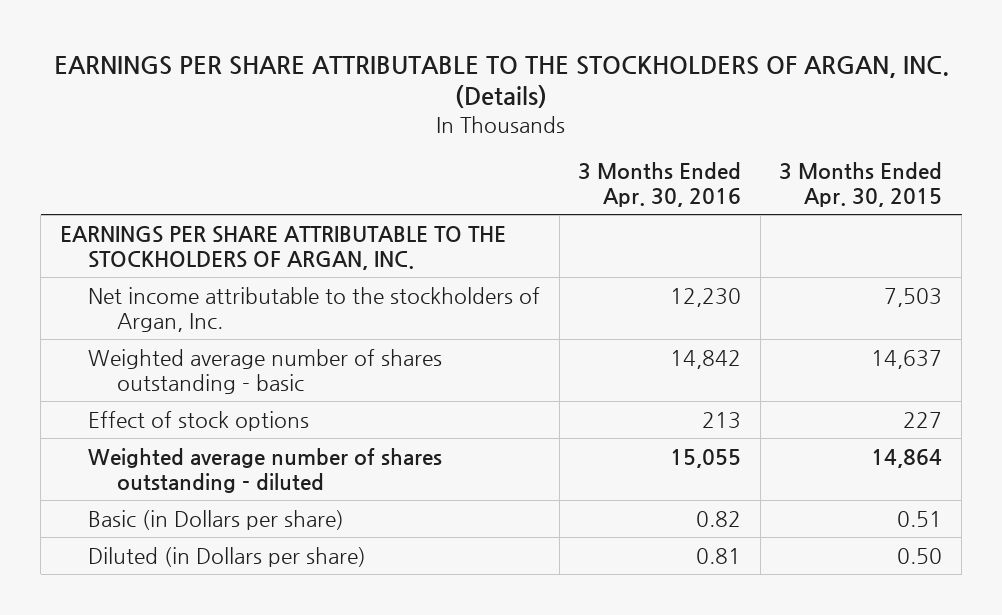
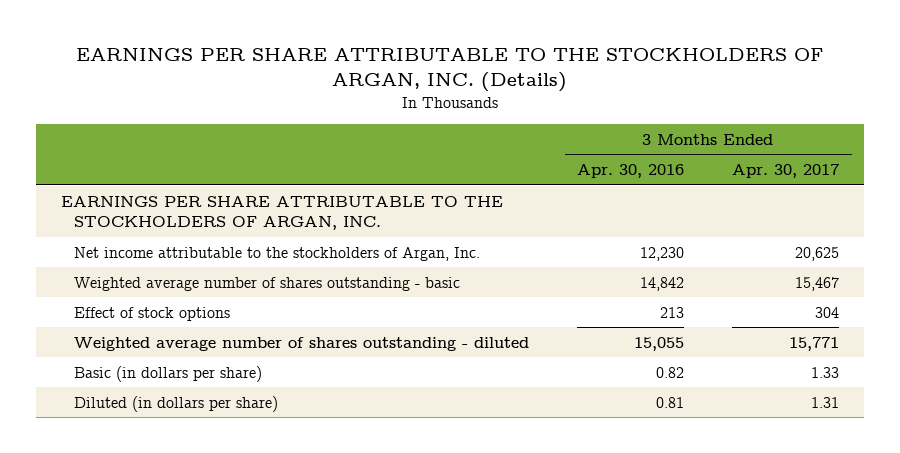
[779,161,943,207] 3 Months Ended Apr. 30, 2015 -> none
none -> [732,164,840,179] Apr. 30, 2017
[88,509,345,530] Basic (in Dollars per share) -> [74,365,263,382] Basic (in dollars per share)
[88,546,367,567] Diluted (in Dollars per share) -> [74,395,279,412] Diluted (in dollars per share)

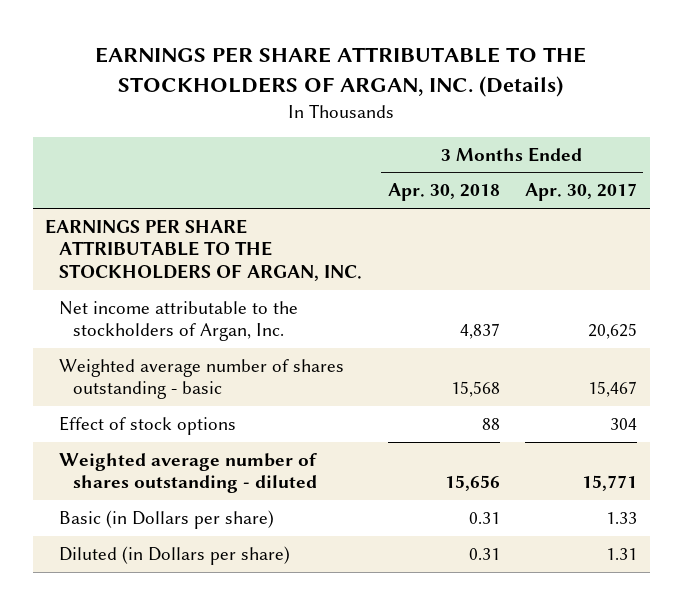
[577,164,685,179] Apr. 30, 2016 -> none
none -> [387,183,500,202] Apr. 30, 2018
[74,365,263,382] Basic (in dollars per share) -> [59,510,275,530] Basic (in Dollars per share)
[74,395,279,412] Diluted (in dollars per share) -> [59,546,291,566] Diluted (in Dollars per share)

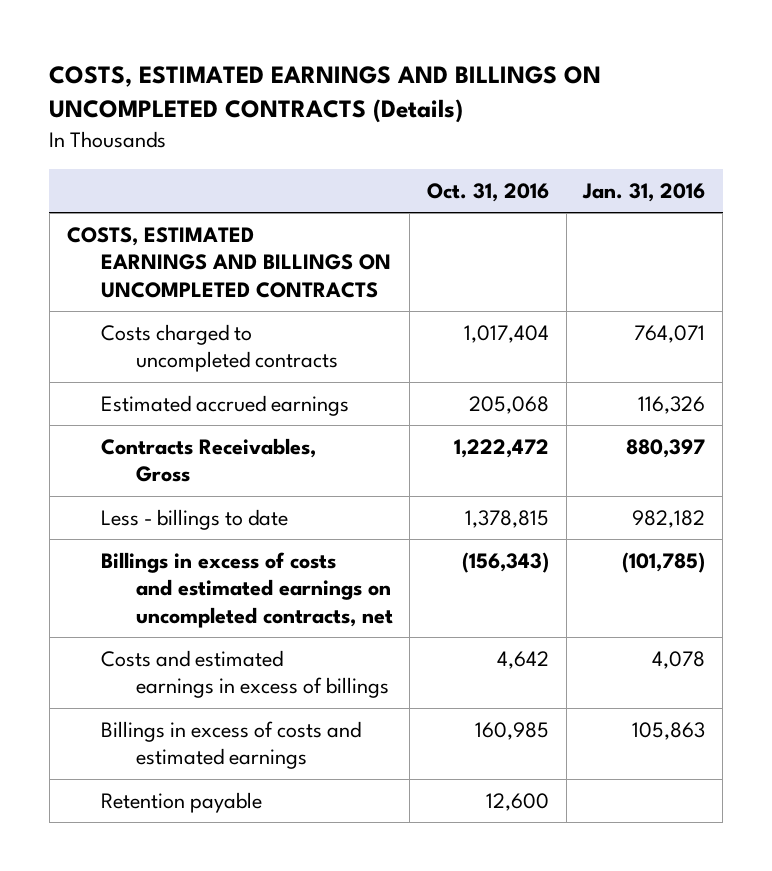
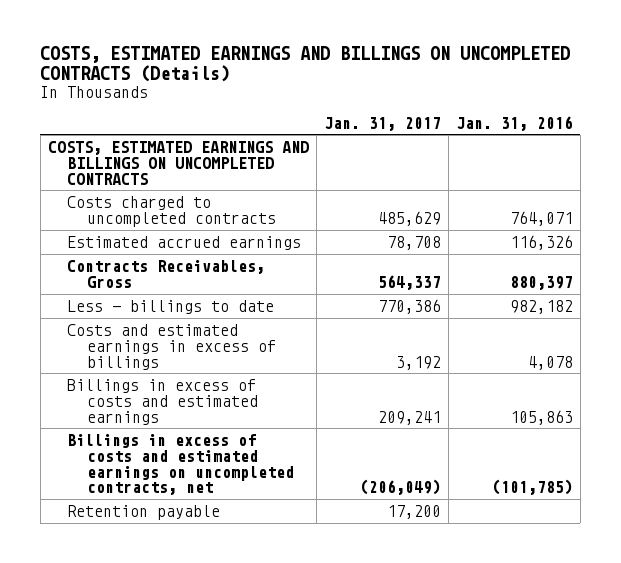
[427,182,550,202] Oct. 31, 2016 -> none
none -> [323,116,441,131] Jan. 31, 2017
[101,551,393,628] Billings in excess of costs and estimated earnings on uncompleted contracts, net -> [67,433,294,496] Billings in excess of costs and estimated earnings on uncompleted contracts, net

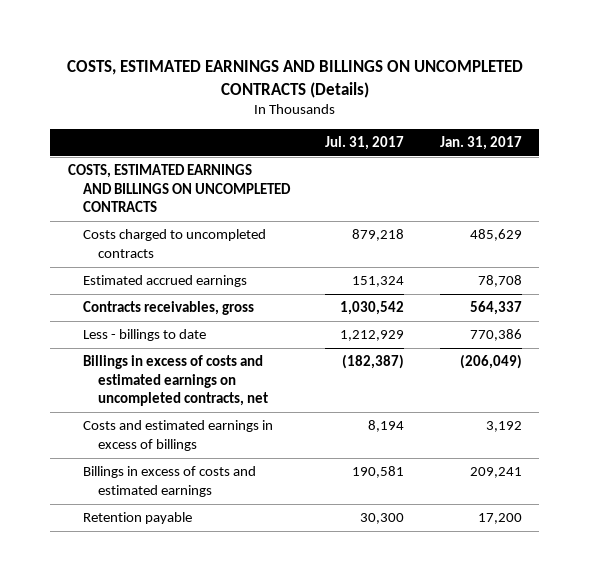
[455,115,573,131] Jan. 31, 2016 -> none
none -> [325,135,405,150] Jul. 31, 2017
[67,259,266,288] Contracts Receivables, Gross -> [82,301,254,316] Contracts receivables, gross
[67,433,294,496] Billings in excess of costs and estimated earnings on uncompleted contracts, net -> [82,355,268,407] Billings in excess of costs and estimated earnings on uncompleted contracts, net

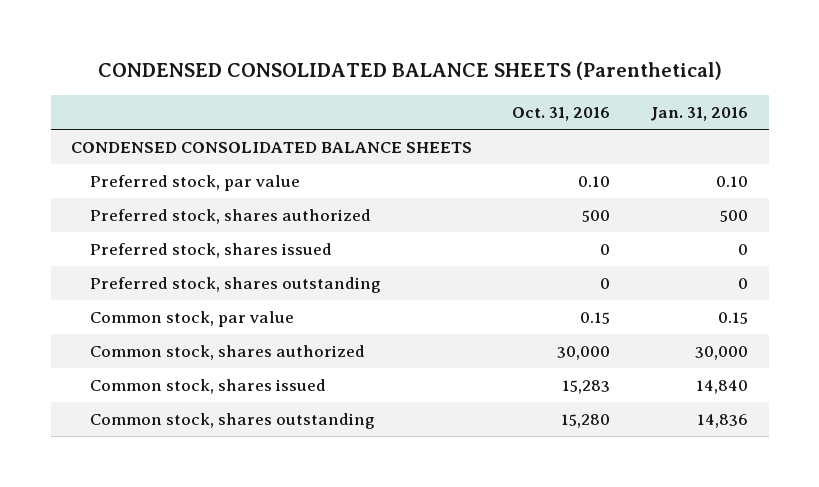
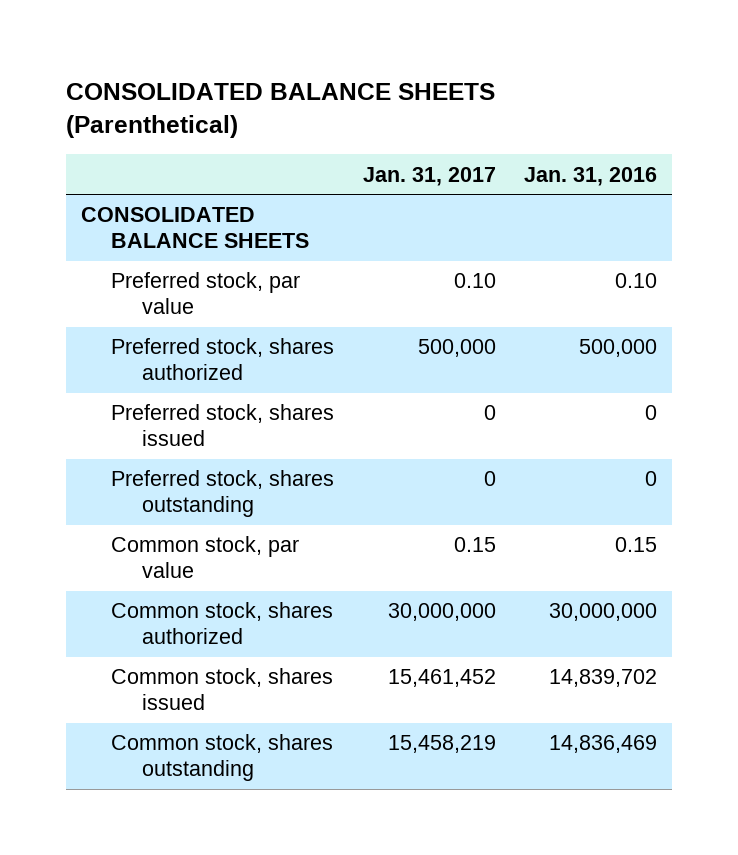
[97,61,722,81] CONDENSED CONSOLIDATED BALANCE SHEETS (Parenthetical) -> [66,82,496,138] CONSOLIDATED BALANCE SHEETS (Parenthetical)
[512,106,611,121] Oct. 31, 2016 -> none
none -> [362,166,496,186] Jan. 31, 2017
[70,142,472,154] CONDENSED CONSOLIDATED BALANCE SHEETS -> [80,207,310,249] CONSOLIDATED BALANCE SHEETS
[720,210,749,223] 500 -> [579,339,658,358] 500,000
[695,346,749,361] 30,000 -> [549,603,658,622] 30,000,000
[696,380,749,395] 14,840 -> [549,669,658,688] 14,839,702
[697,414,749,429] 14,836 -> [549,735,658,754] 14,836,469

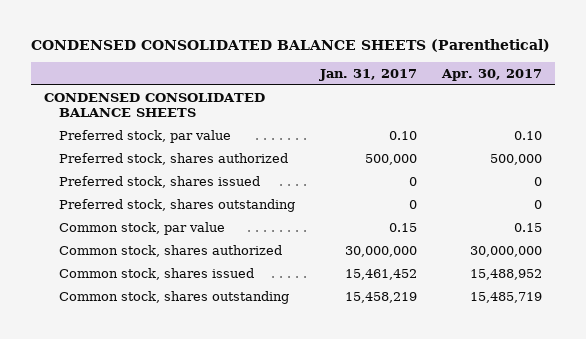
[66,82,496,138] CONSOLIDATED BALANCE SHEETS (Parenthetical) -> [30,38,550,52] CONDENSED CONSOLIDATED BALANCE SHEETS (Parenthetical)
[524,166,658,186] Jan. 31, 2016 -> none
none -> [441,69,543,82] Apr. 30, 2017
[80,207,310,249] CONSOLIDATED BALANCE SHEETS -> [43,92,265,117] CONDENSED CONSOLIDATED BALANCE SHEETS

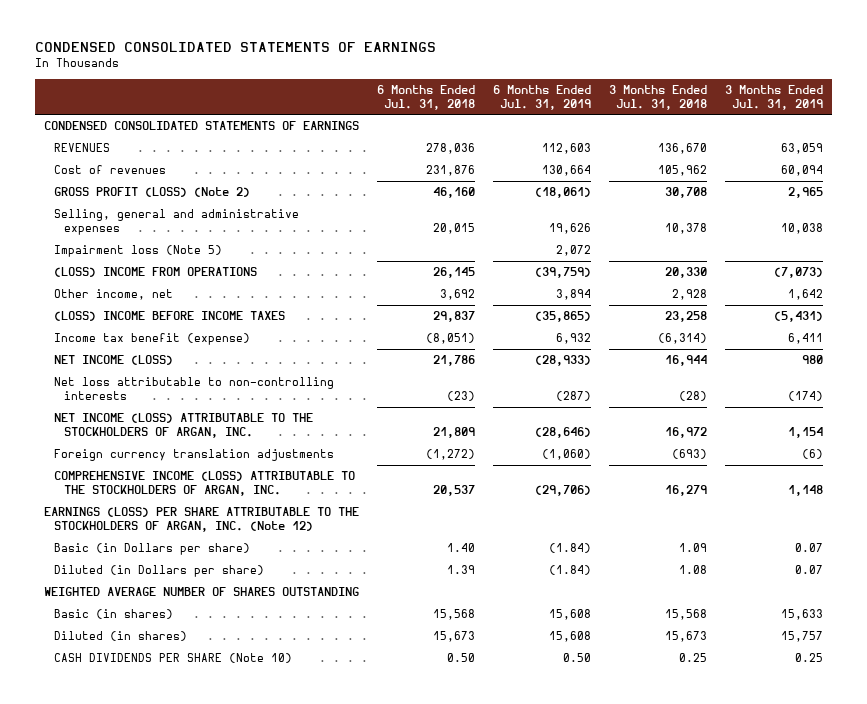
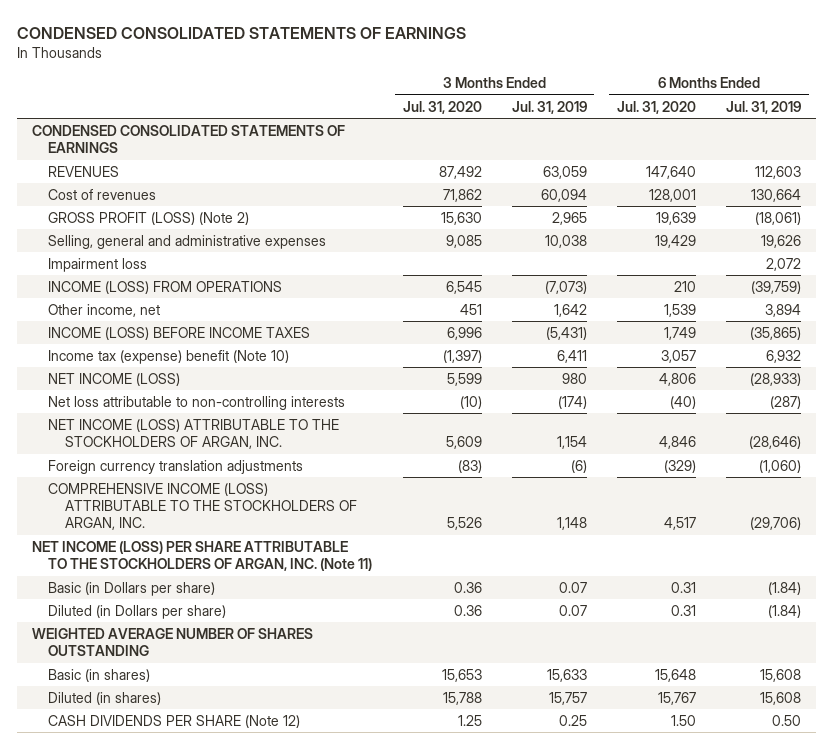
[376,84,475,110] 6 Months Ended Jul. 31, 2018 -> none
[608,84,707,110] 3 Months Ended Jul. 31, 2018 -> none
none -> [402,100,482,114] Jul. 31, 2020
none -> [616,100,696,114] Jul. 31, 2020
[54,245,223,258] Impairment loss (Note 5) -> [48,257,148,272] Impairment loss
[54,267,258,278] (LOSS) INCOME FROM OPERATIONS -> [48,280,283,294] INCOME (LOSS) FROM OPERATIONS
[54,311,286,322] (LOSS) INCOME BEFORE INCOME TAXES -> [48,326,311,340] INCOME (LOSS) BEFORE INCOME TAXES
[54,333,251,346] Income tax benefit (expense) -> [48,349,290,364] Income tax (expense) benefit (Note 10)
[43,507,359,533] EARNINGS (LOSS) PER SHARE ATTRIBUTABLE TO THE STOCKHOLDERS OF ARGAN, INC. (Note 12) -> [32,540,373,572] NET INCOME (LOSS) PER SHARE ATTRIBUTABLE TO THE STOCKHOLDERS OF ARGAN, INC. (Note 11)
[54,653,293,664] CASH DIVIDENDS PER SHARE (Note 10) -> [48,714,301,728] CASH DIVIDENDS PER SHARE (Note 12)

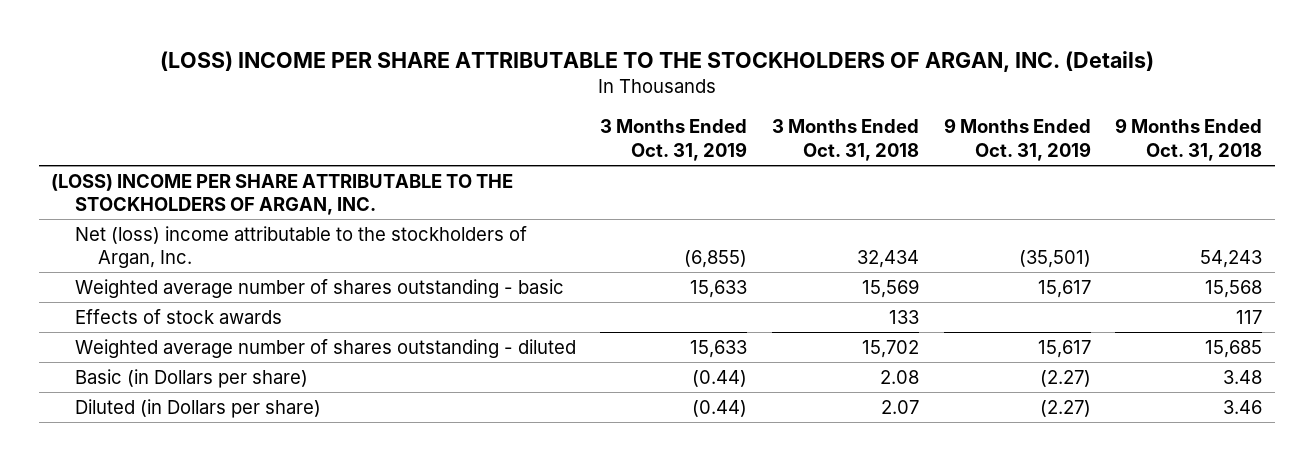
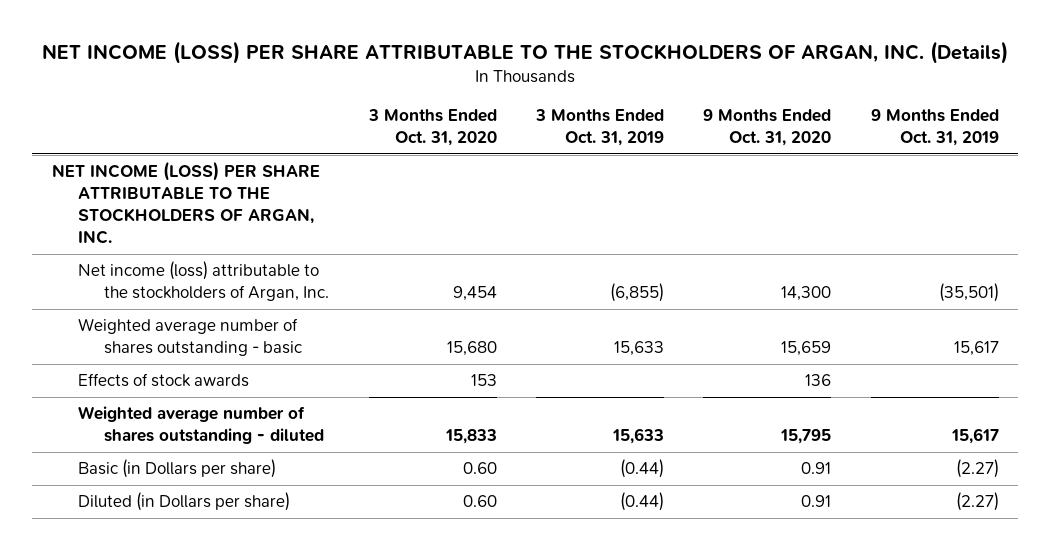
[159,50,1154,72] (LOSS) INCOME PER SHARE ATTRIBUTABLE TO THE STOCKHOLDERS OF ARGAN, INC. (Details) -> [42,40,1009,64] NET INCOME (LOSS) PER SHARE ATTRIBUTABLE TO THE STOCKHOLDERS OF ARGAN, INC. (Details)
[771,119,919,161] 3 Months Ended Oct. 31, 2018 -> none
[1115,118,1263,161] 9 Months Ended Oct. 31, 2018 -> none
none -> [367,109,497,147] 3 Months Ended Oct. 31, 2020
none -> [703,109,832,147] 9 Months Ended Oct. 31, 2020
[50,173,513,216] (LOSS) INCOME PER SHARE ATTRIBUTABLE TO THE STOCKHOLDERS OF ARGAN, INC. -> [51,161,320,244] NET INCOME (LOSS) PER SHARE ATTRIBUTABLE TO THE STOCKHOLDERS OF ARGAN, INC.
[74,225,527,269] Net (loss) income attributable to the stockholders of Argan, Inc. -> [77,261,330,302] Net income (loss) attributable to the stockholders of Argan, Inc.

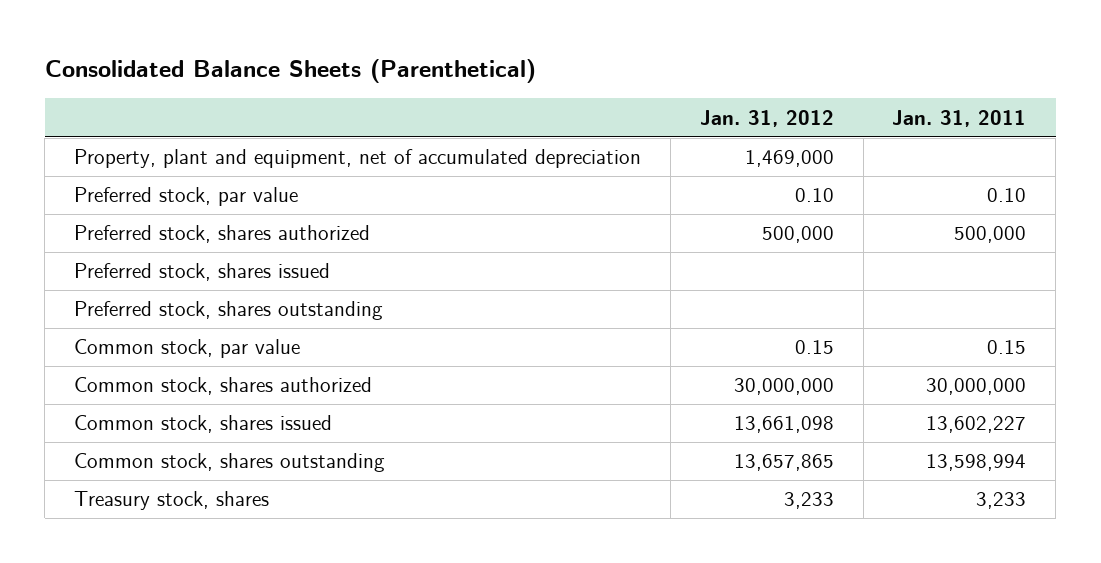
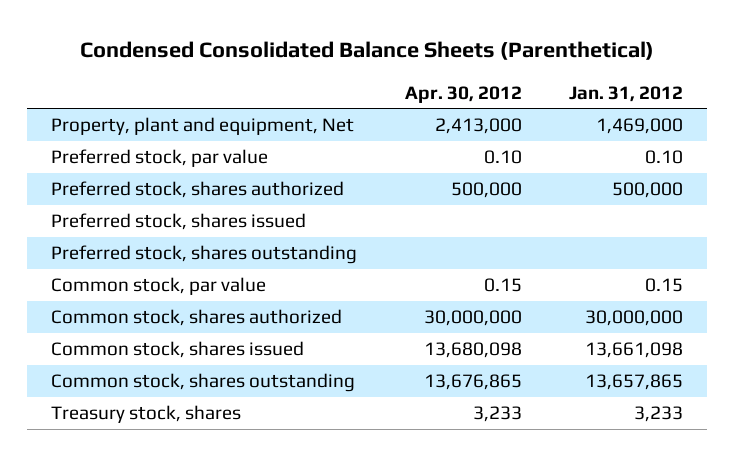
[44,59,536,84] Consolidated Balance Sheets (Parenthetical) -> [80,41,655,61] Condensed Consolidated Balance Sheets (Parenthetical)
[892,109,1027,127] Jan. 31, 2011 -> none
none -> [404,85,522,103] Apr. 30, 2012
[74,149,642,169] Property, plant and equipment, net of accumulated depreciation -> [50,117,354,136] Property, plant and equipment, Net

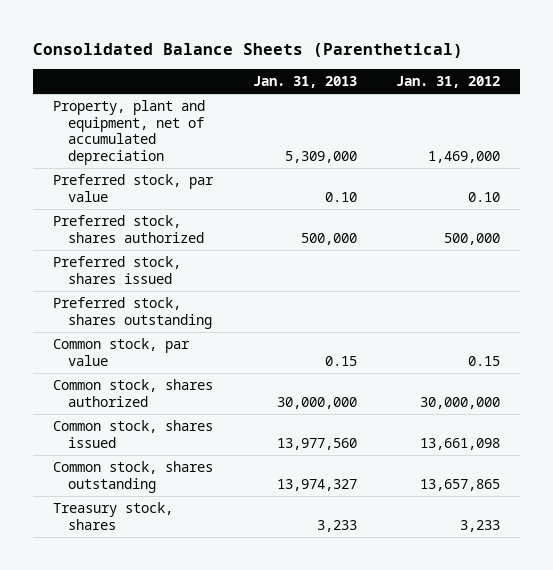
[80,41,655,61] Condensed Consolidated Balance Sheets (Parenthetical) -> [33,42,464,58] Consolidated Balance Sheets (Parenthetical)
[404,85,522,103] Apr. 30, 2012 -> none
none -> [252,76,357,89] Jan. 31, 2013
[50,117,354,136] Property, plant and equipment, Net -> [52,100,205,165] Property, plant and equipment, net of accumulated depreciation

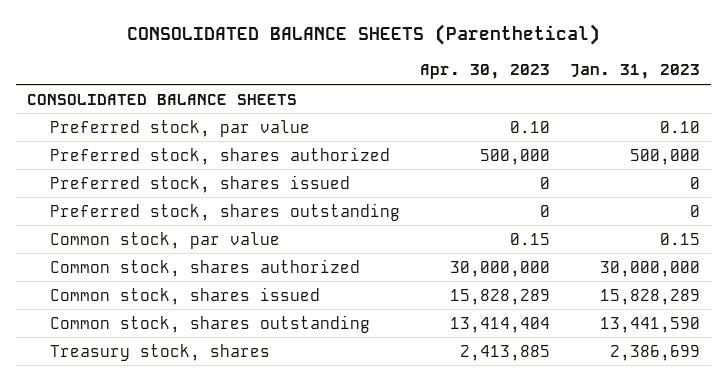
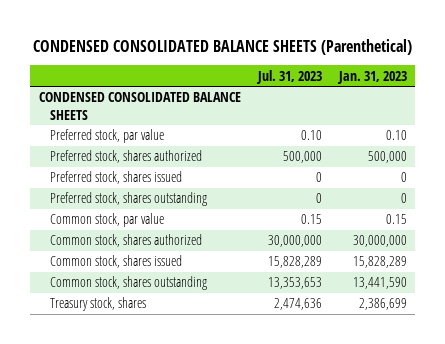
[126,24,600,46] CONSOLIDATED BALANCE SHEETS (Parenthetical) -> [32,38,412,55] CONDENSED CONSOLIDATED BALANCE SHEETS (Parenthetical)
[420,64,551,80] Apr. 30, 2023 -> none
none -> [255,69,322,84] Jul. 31, 2023
[26,93,297,105] CONSOLIDATED BALANCE SHEETS -> [38,92,241,120] CONDENSED CONSOLIDATED BALANCE SHEETS

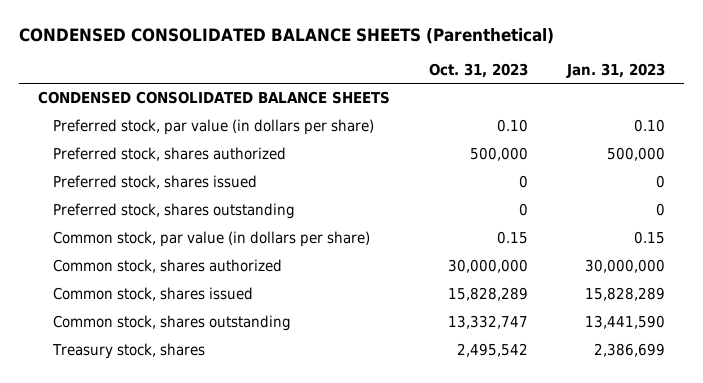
[255,69,322,84] Jul. 31, 2023 -> none
none -> [428,62,528,78] Oct. 31, 2023
[50,129,165,144] Preferred stock, par value -> [53,119,375,136] Preferred stock, par value (in dollars per share)
[50,213,165,228] Common stock, par value -> [53,231,371,248] Common stock, par value (in dollars per share)

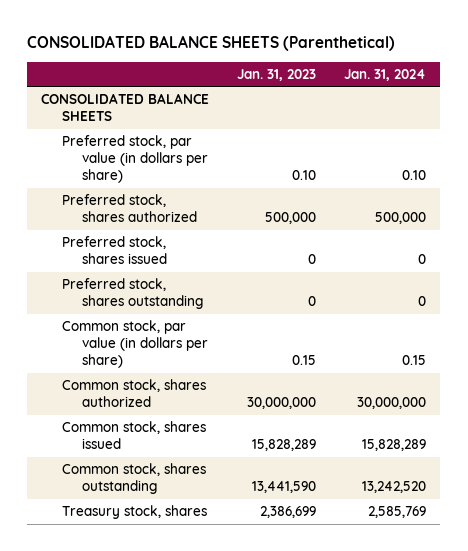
[18,28,554,45] CONDENSED CONSOLIDATED BALANCE SHEETS (Parenthetical) -> [27,35,396,52] CONSOLIDATED BALANCE SHEETS (Parenthetical)
[428,62,528,78] Oct. 31, 2023 -> none
none -> [344,68,427,81] Jan. 31, 2024
[38,91,391,105] CONDENSED CONSOLIDATED BALANCE SHEETS -> [41,93,210,122] CONSOLIDATED BALANCE SHEETS

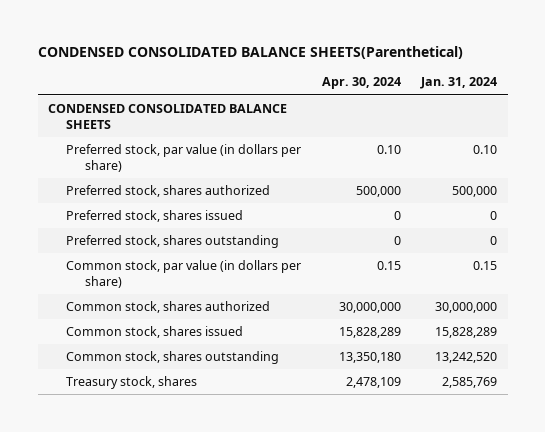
[27,35,396,52] CONSOLIDATED BALANCE SHEETS (Parenthetical) -> [37,45,463,59] CONDENSED CONSOLIDATED BALANCE SHEETS(Parenthetical)
[237,68,317,81] Jan. 31, 2023 -> none
none -> [321,77,401,90] Apr. 30, 2024
[41,93,210,122] CONSOLIDATED BALANCE SHEETS -> [47,104,287,129] CONDENSED CONSOLIDATED BALANCE SHEETS

